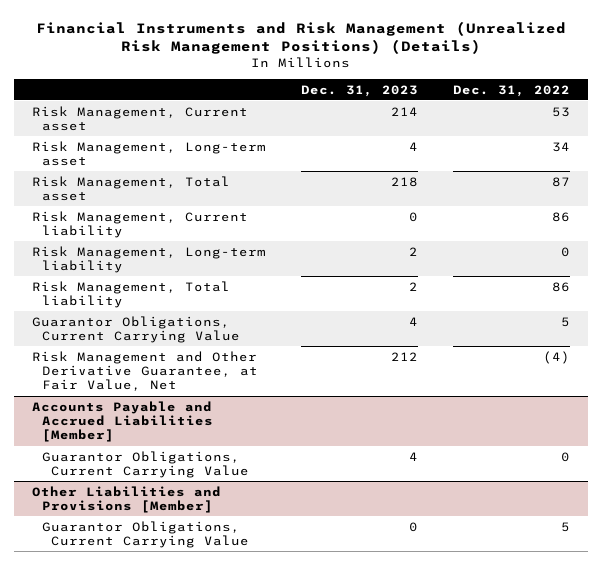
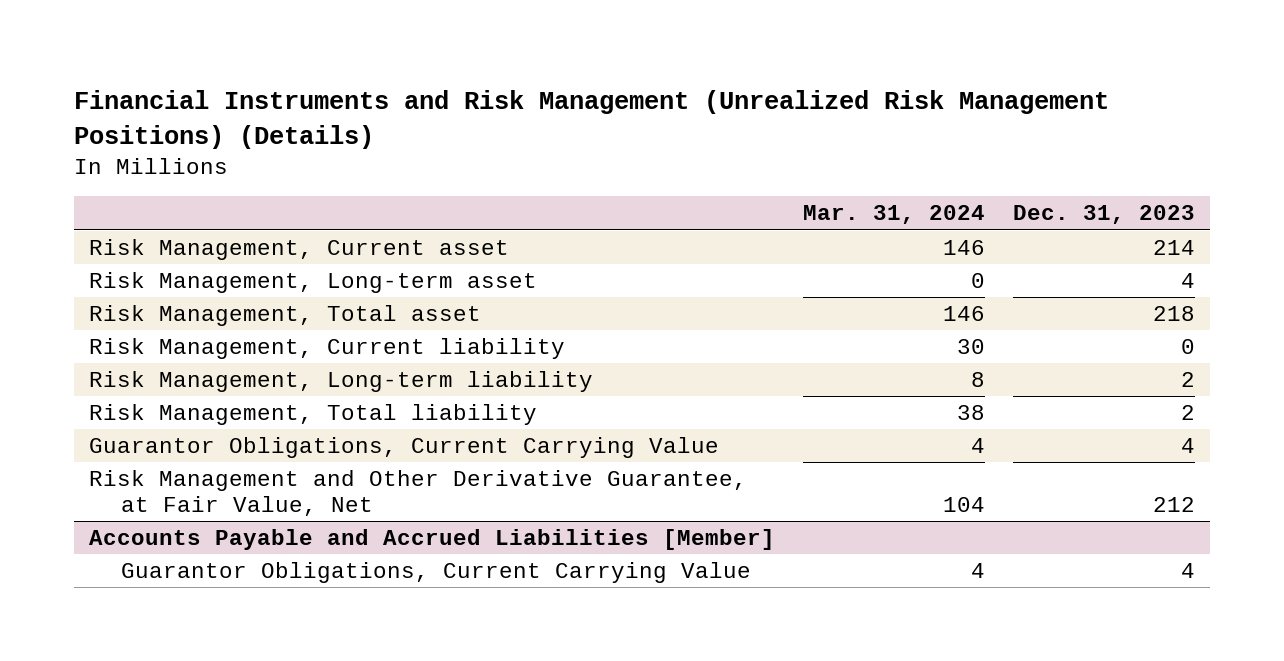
[453,84,571,97] Dec. 31, 2022 -> none
none -> [803,205,986,225] Mar. 31, 2024
[31,485,221,513] Other Liabilities and Provisions [Member] -> none
[41,520,250,548] Guarantor Obligations, Current Carrying Value -> none

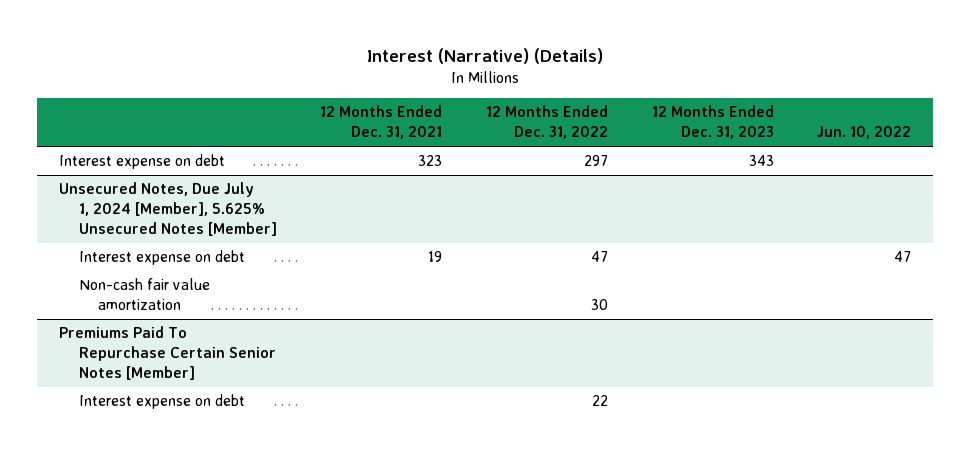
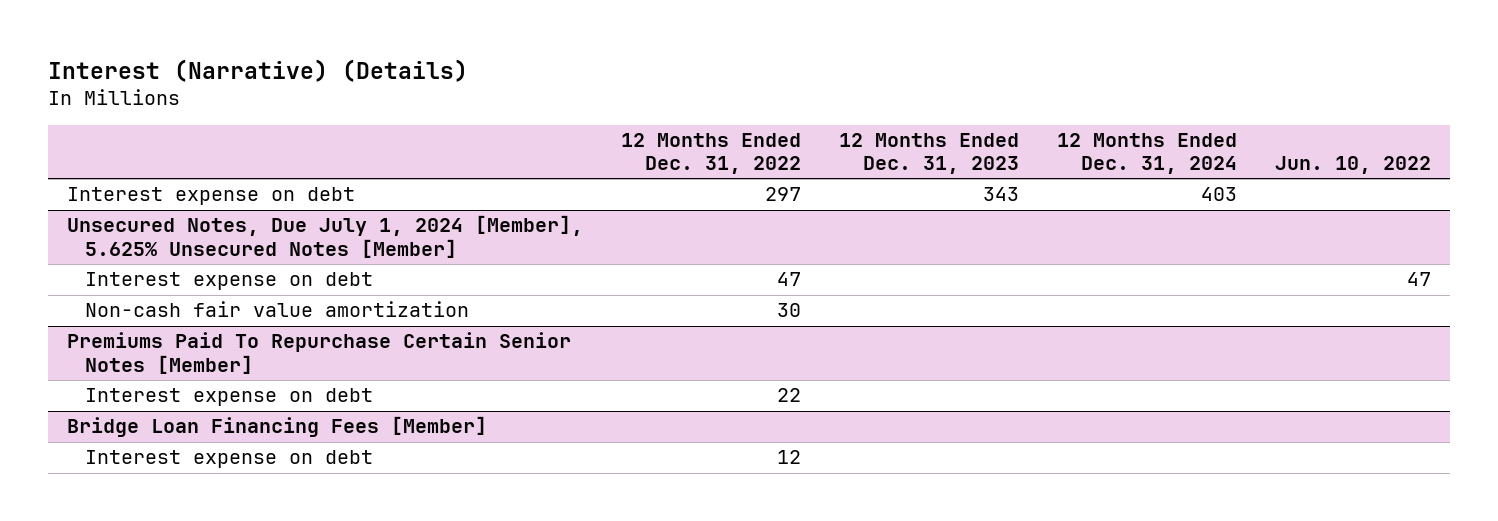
[320,105,443,140] 12 Months Ended Dec. 31, 2021 -> none
none -> [1056,133,1237,175] 12 Months Ended Dec. 31, 2024
none -> [67,416,488,438] Bridge Loan Financing Fees [Member]
none -> [84,450,373,469] Interest expense on debt

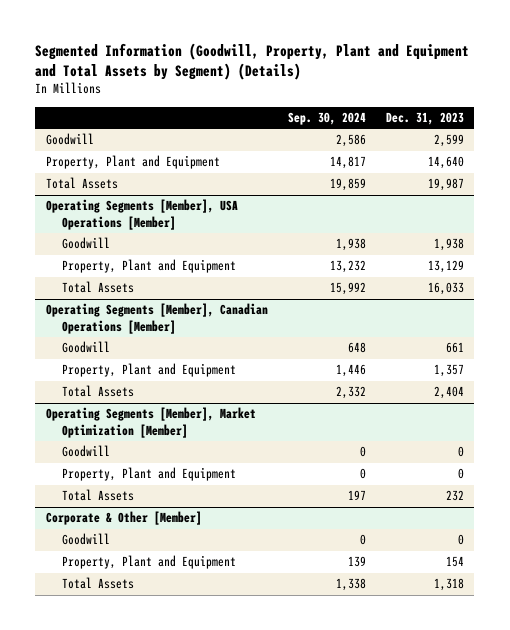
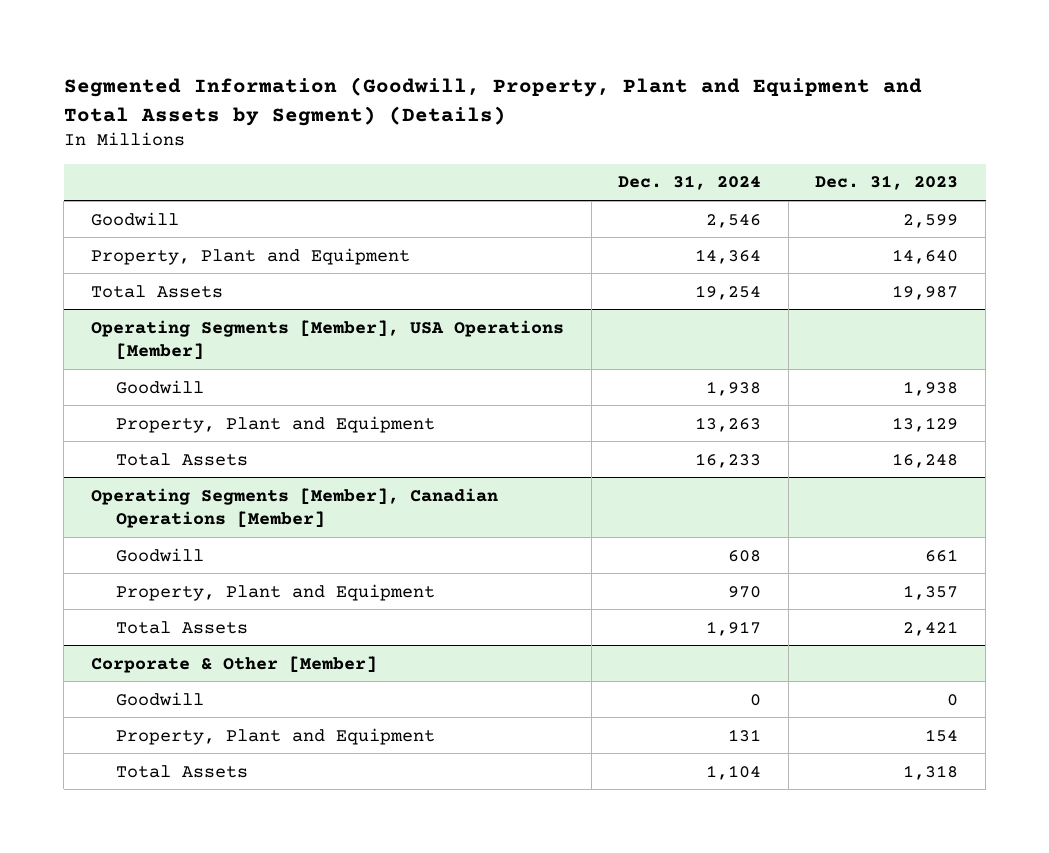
[287,111,366,125] Sep. 30, 2024 -> none
none -> [618,175,762,191] Dec. 31, 2024
[428,282,465,296] 16,033 -> [892,452,959,468] 16,248
[45,407,256,439] Operating Segments [Member], Market Optimization [Member] -> none
[62,445,111,458] Goodwill -> none
[62,467,237,482] Property, Plant and Equipment -> none
[62,489,135,502] Total Assets -> none
[434,386,465,400] 2,404 -> [903,620,959,636] 2,421

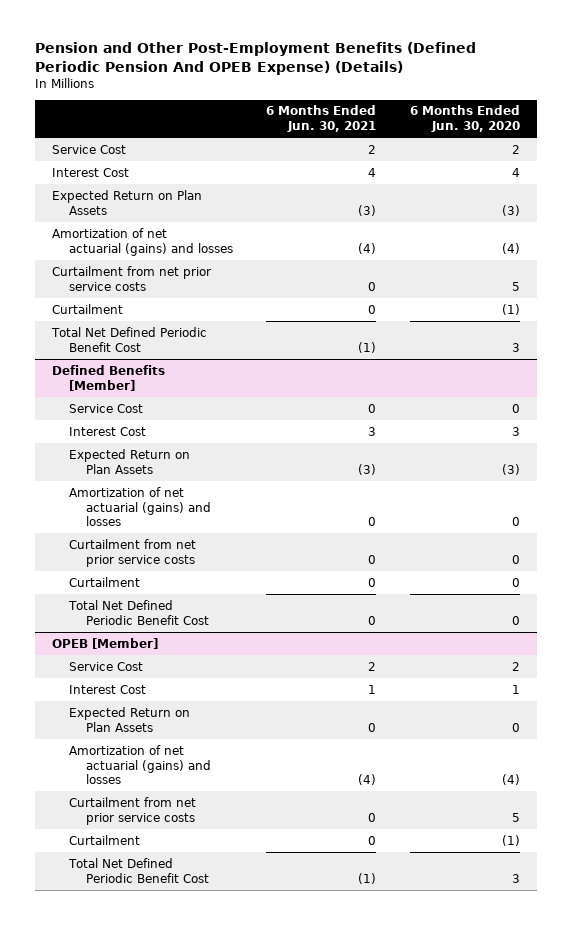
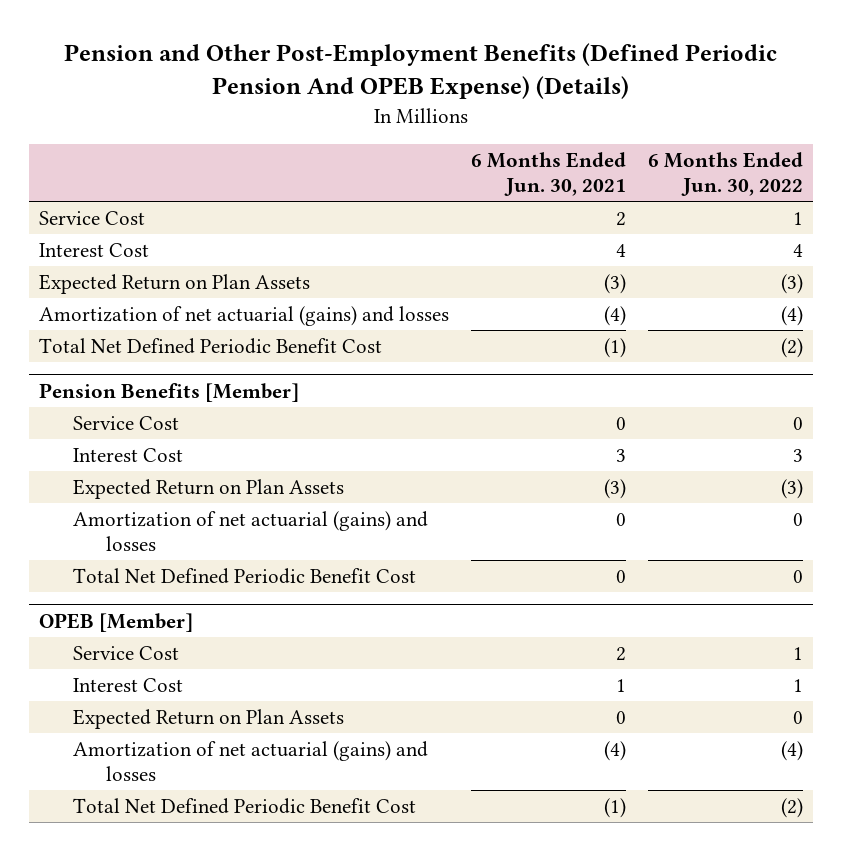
[410,105,521,133] 6 Months Ended Jun. 30, 2020 -> none
none -> [647,151,803,197] 6 Months Ended Jun. 30, 2022
[51,265,211,291] Curtailment from net prior service costs -> none
[51,303,123,314] Curtailment -> none
[51,364,165,391] Defined Benefits [Member] -> [39,382,300,402] Pension Benefits [Member]
[68,538,196,567] Curtailment from net prior service costs -> none
[68,576,140,587] Curtailment -> none
[68,796,196,825] Curtailment from net prior service costs -> none
[68,834,140,845] Curtailment -> none

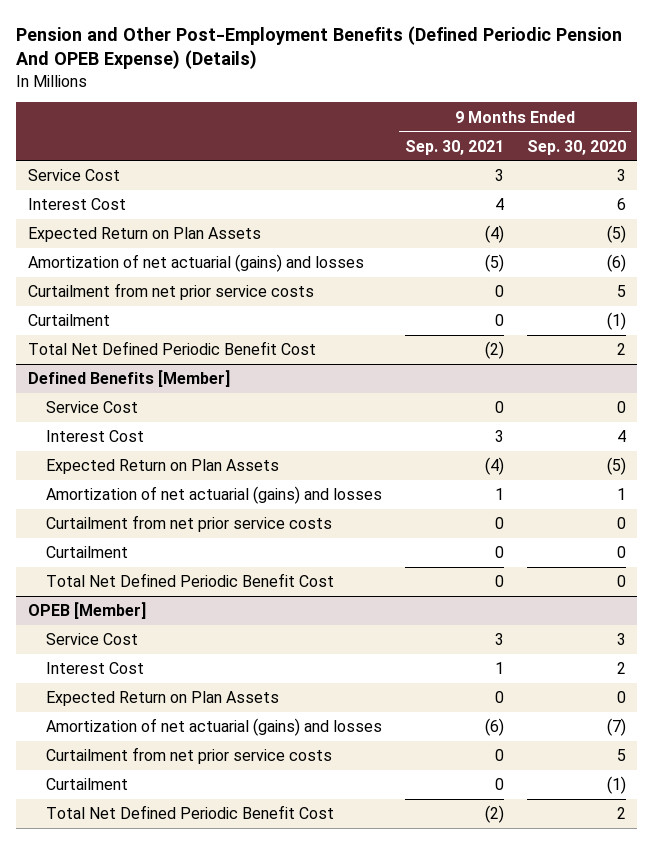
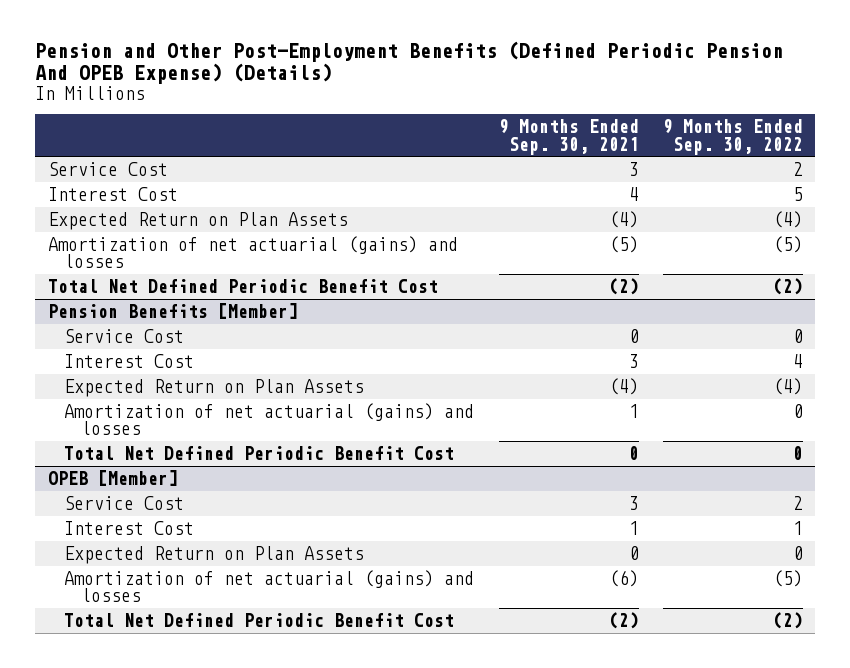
[526,139,626,155] Sep. 30, 2020 -> none
none -> [662,119,803,155] 9 Months Ended Sep. 30, 2022
[27,283,314,301] Curtailment from net prior service costs -> none
[27,314,110,327] Curtailment -> none
[27,370,230,388] Defined Benefits [Member] -> [47,303,298,320] Pension Benefits [Member]
[45,515,332,533] Curtailment from net prior service costs -> none
[45,546,128,559] Curtailment -> none
[45,747,332,765] Curtailment from net prior service costs -> none
[45,778,128,791] Curtailment -> none

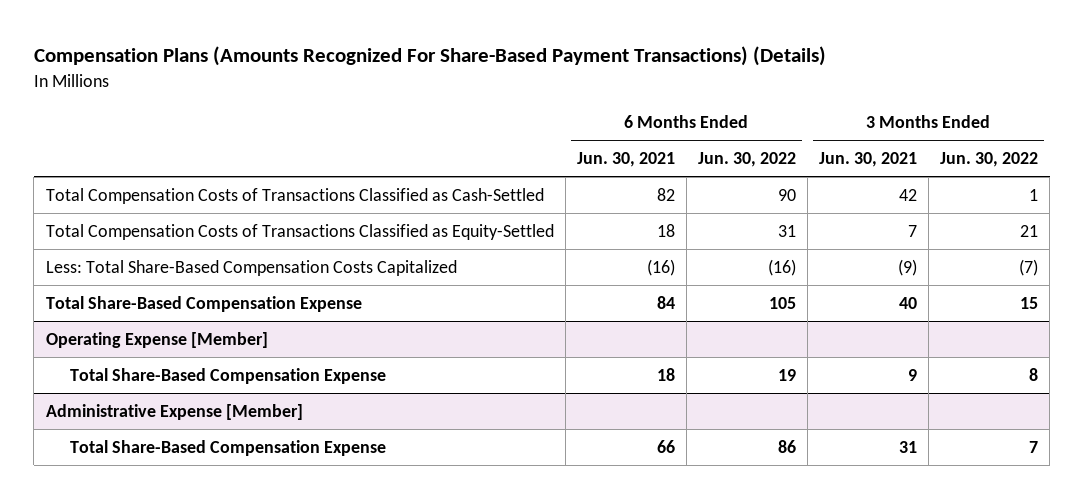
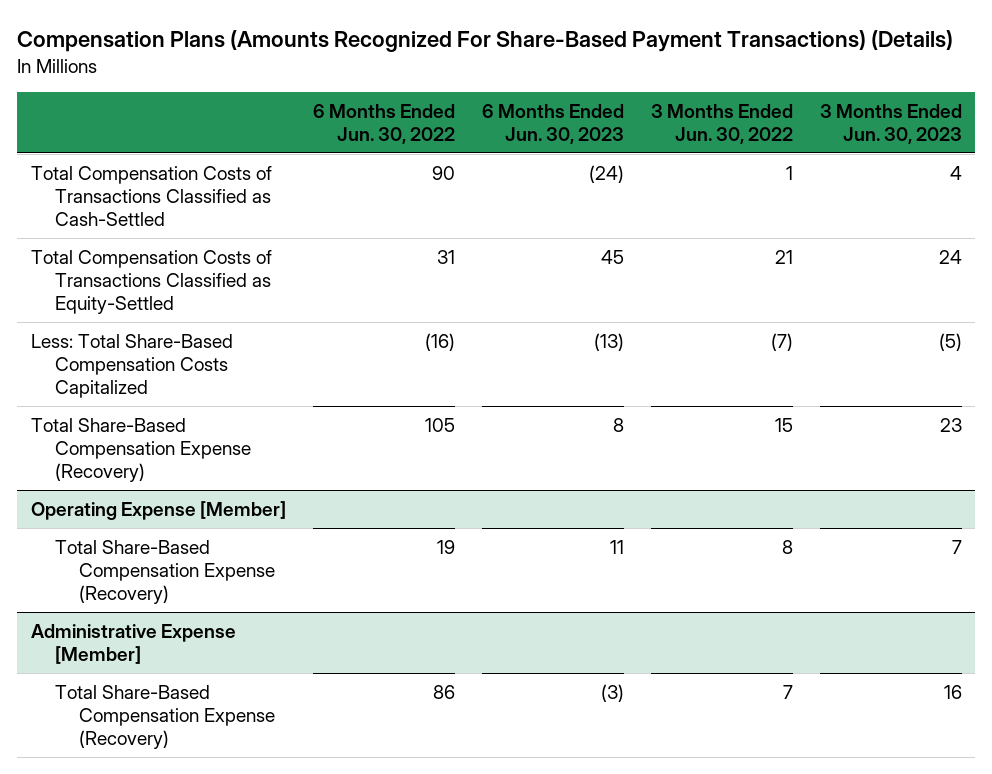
[576,152,675,168] Jun. 30, 2021 -> none
[818,152,917,168] Jun. 30, 2021 -> none
none -> [481,103,624,144] 6 Months Ended Jun. 30, 2023
none -> [819,103,962,144] 3 Months Ended Jun. 30, 2023
[45,295,362,312] Total Share-Based Compensation Expense -> [30,417,251,483] Total Share-Based Compensation Expense (Recovery)
[69,367,386,384] Total Share-Based Compensation Expense -> [54,539,275,605] Total Share-Based Compensation Expense (Recovery)
[69,439,386,456] Total Share-Based Compensation Expense -> [54,684,275,750] Total Share-Based Compensation Expense (Recovery)

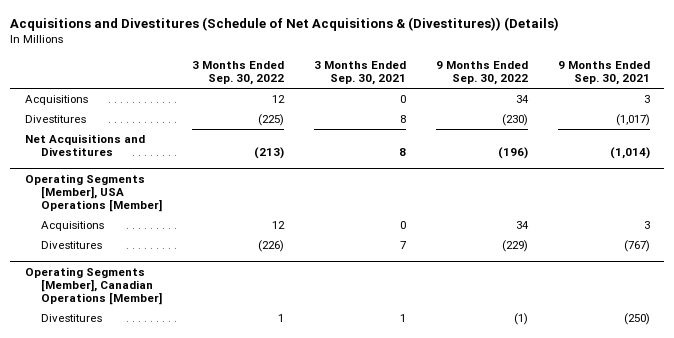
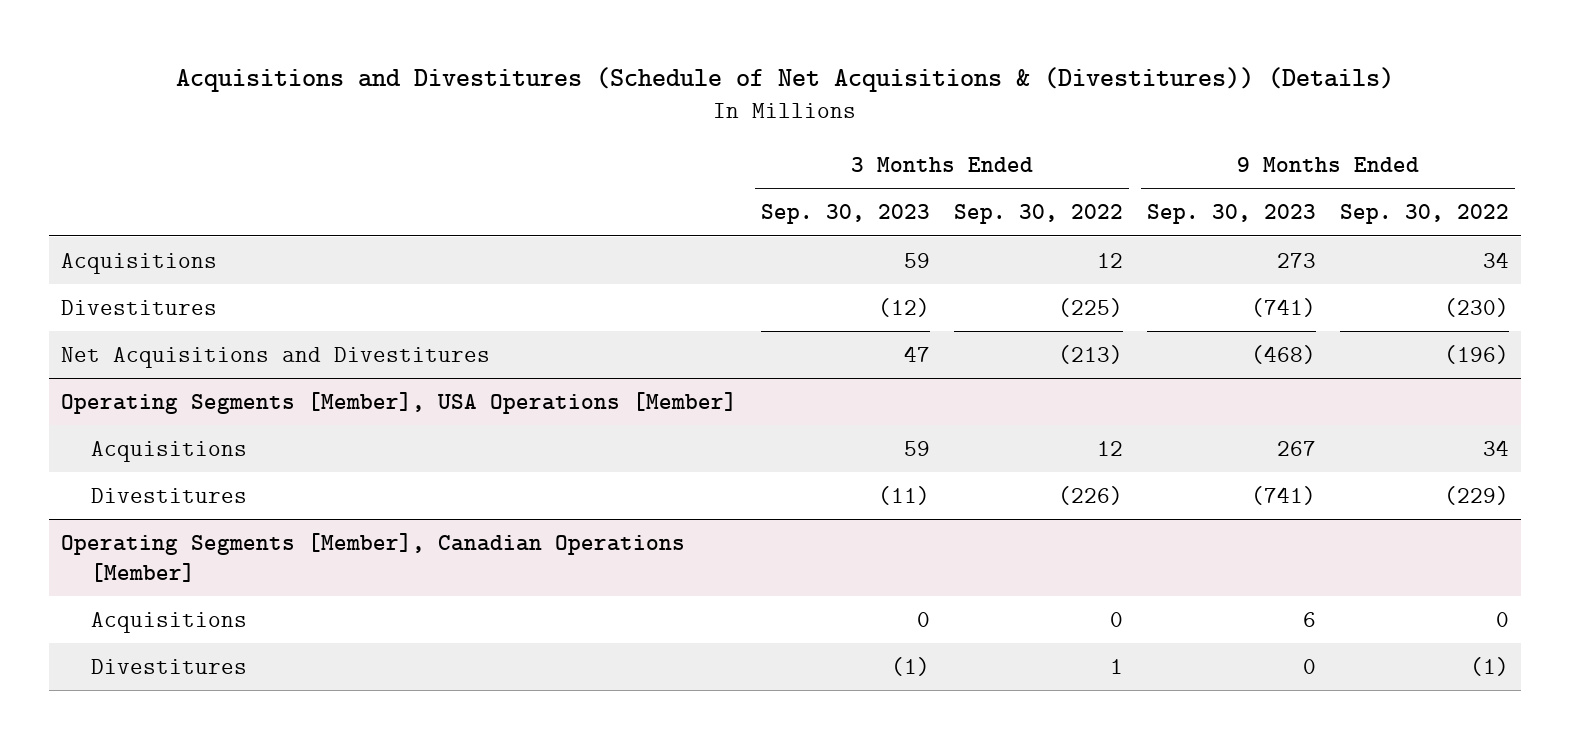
[313,60,406,86] 3 Months Ended Sep. 30, 2021 -> none
[557,60,650,86] 9 Months Ended Sep. 30, 2021 -> none
none -> [760,204,930,225] Sep. 30, 2023
none -> [1147,204,1317,225] Sep. 30, 2023
none -> [91,611,248,633] Acquisitions

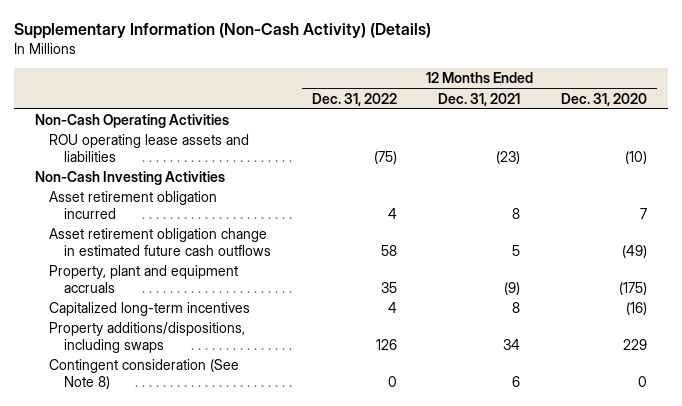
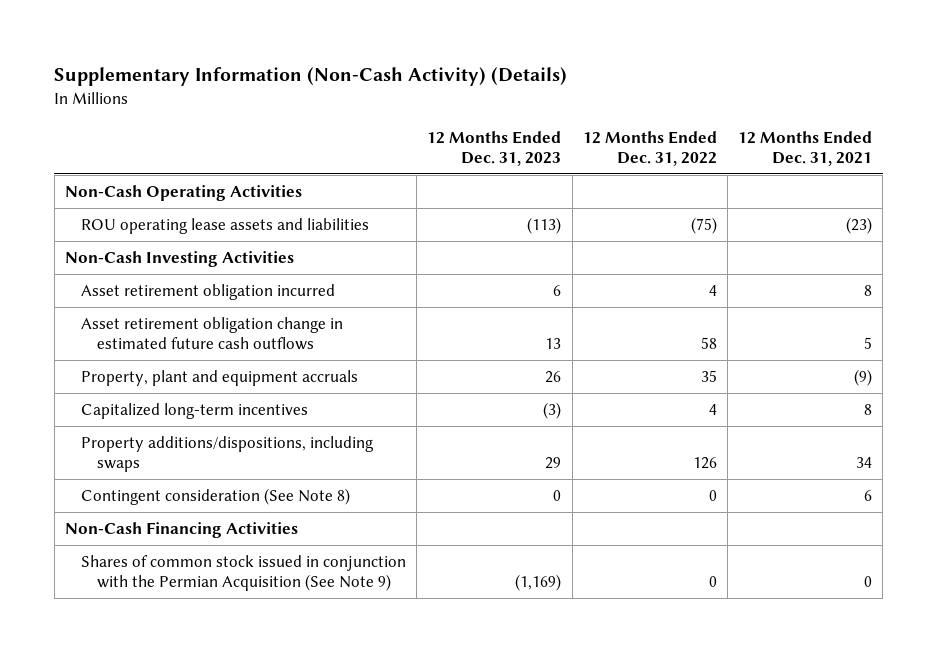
[561,92,648,106] Dec. 31, 2020 -> none
none -> [427,130,562,167] 12 Months Ended Dec. 31, 2023
none -> [64,521,298,538] Non-Cash Financing Activities
none -> [81,554,407,592] Shares of common stock issued in conjunction with the Permian Acquisition (See Note 9)

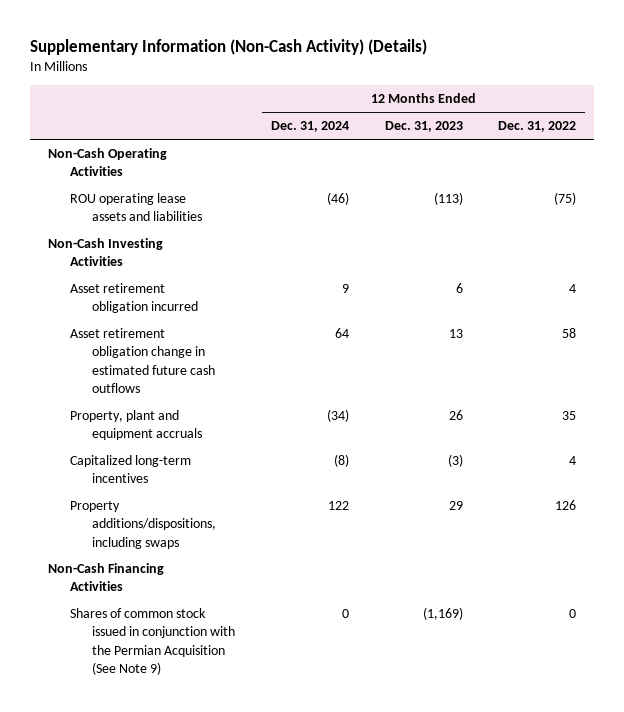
[738,130,873,167] 12 Months Ended Dec. 31, 2021 -> none
none -> [270,121,349,133] Dec. 31, 2024
[81,487,351,505] Contingent consideration (See Note 8) -> none

